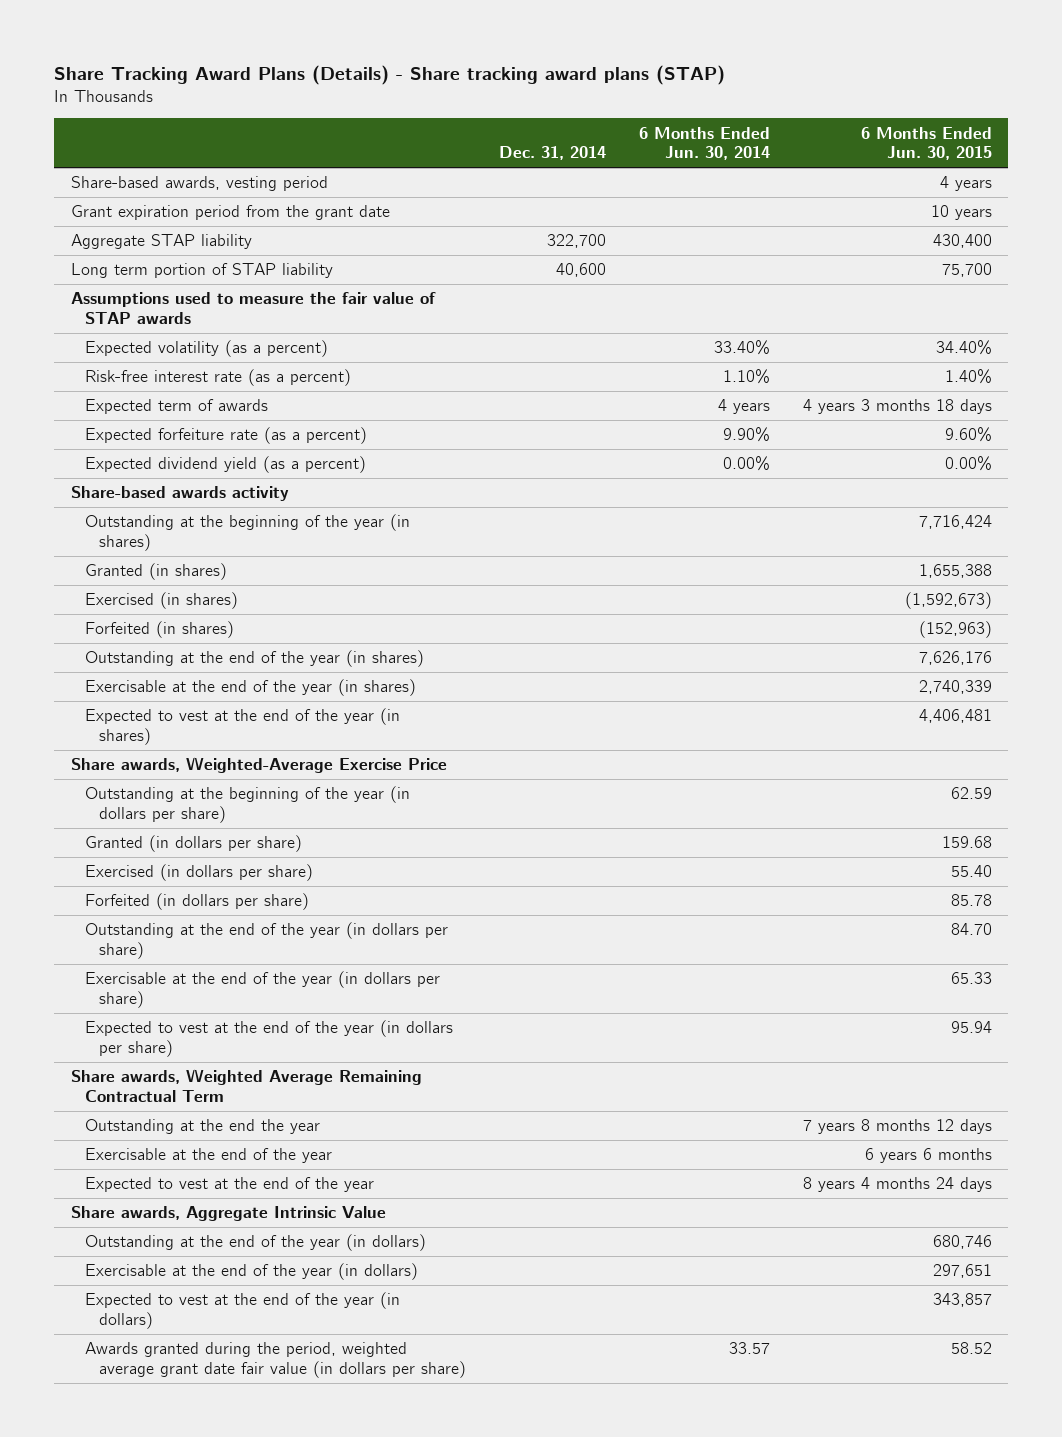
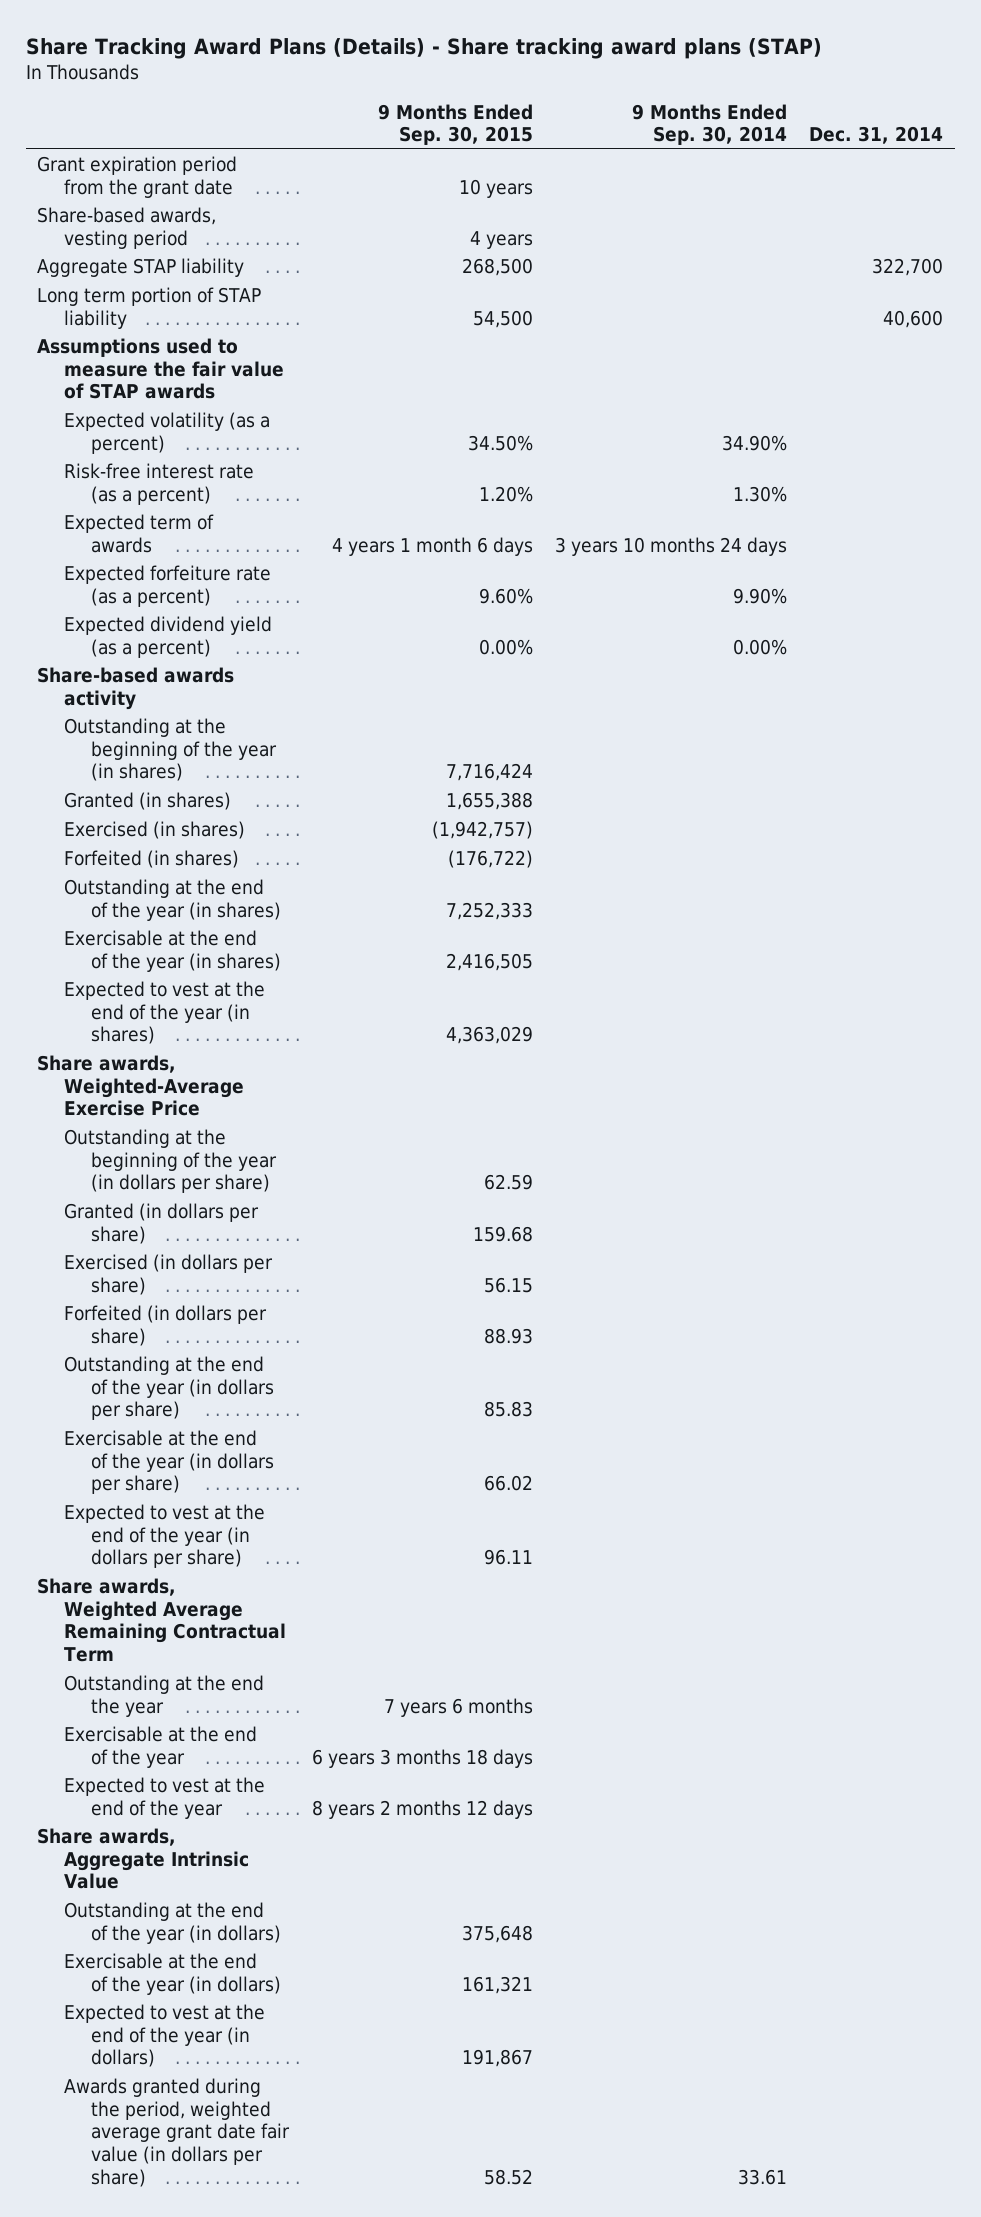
[638,126,770,161] 6 Months Ended Jun. 30, 2014 -> none
[860,126,992,161] 6 Months Ended Jun. 30, 2015 -> none
none -> [377,103,533,146] 9 Months Ended Sep. 30, 2015
none -> [631,103,787,146] 9 Months Ended Sep. 30, 2014
[70,176,328,192] Share-based awards, vesting period -> [37,206,217,249] Share-based awards, vesting period

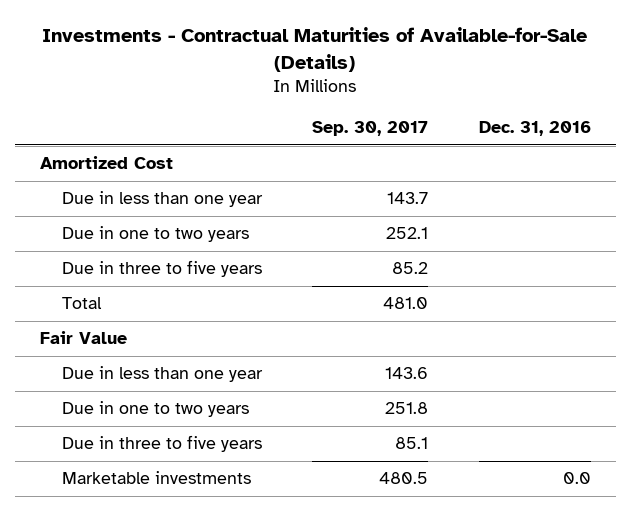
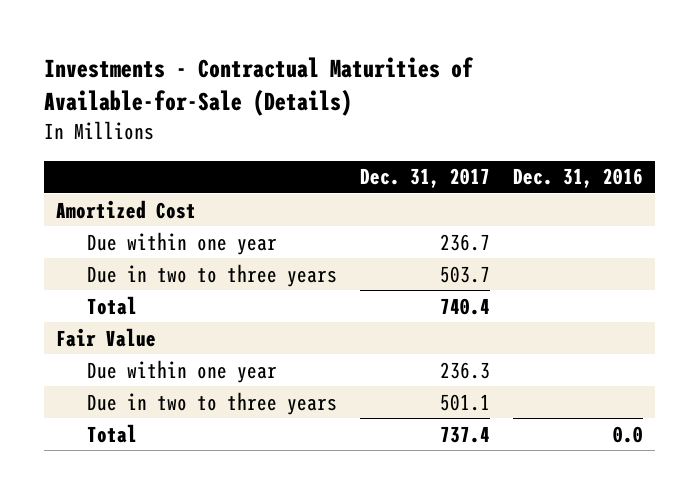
[312,121,429,137] Sep. 30, 2017 -> none
none -> [360,168,491,189] Dec. 31, 2017
[62,260,263,278] Due in three to five years -> none
[62,191,264,208] Due in less than one year -> [87,231,278,255] Due within one year
[62,226,250,243] Due in one to two years -> [87,263,338,287] Due in two to three years
[62,435,263,453] Due in three to five years -> none
[62,366,264,383] Due in less than one year -> [87,359,278,383] Due within one year
[62,401,250,418] Due in one to two years -> [87,391,338,415] Due in two to three years
[62,471,252,485] Marketable investments -> [87,423,138,443] Total

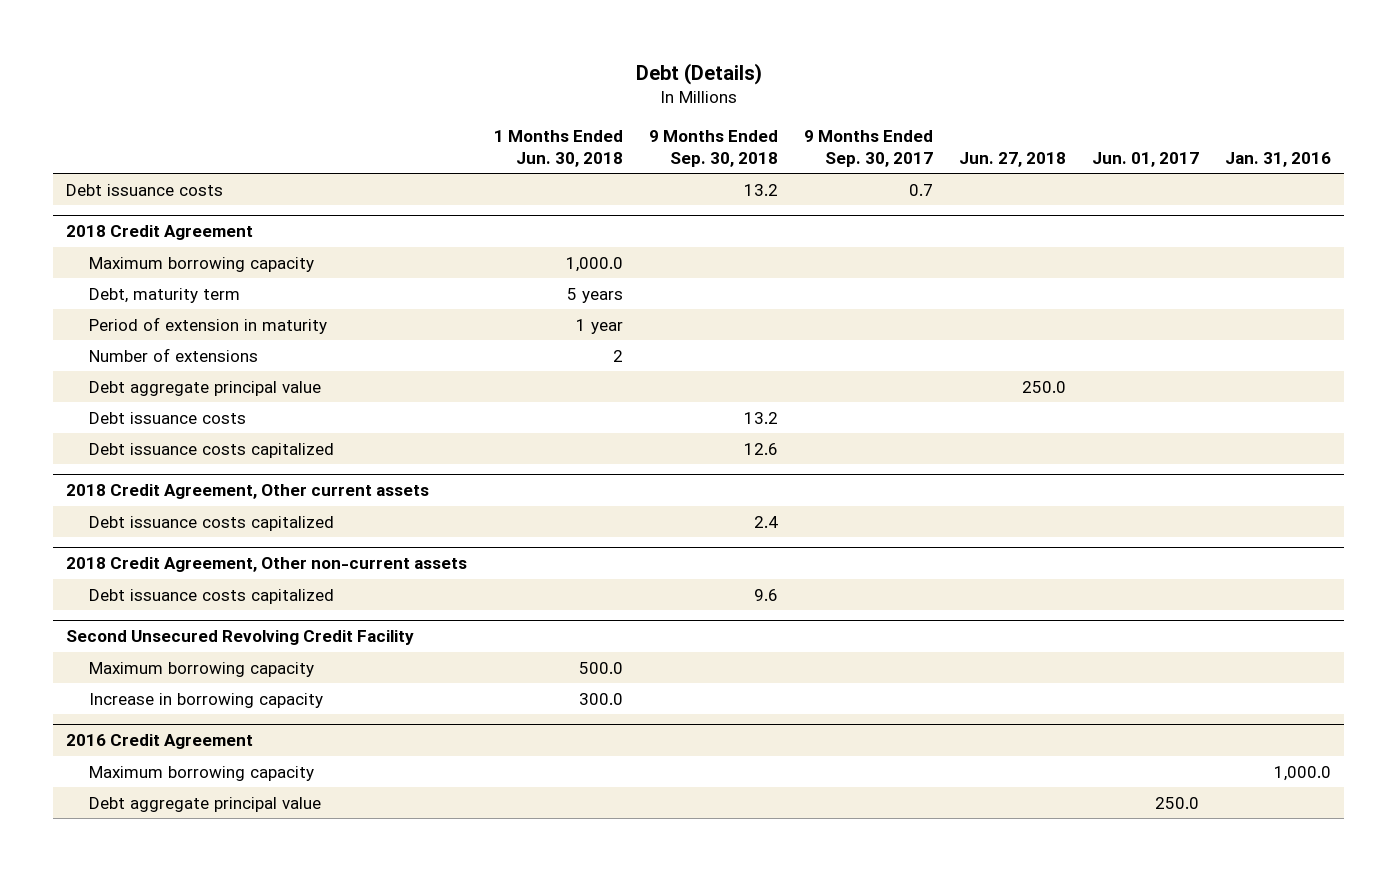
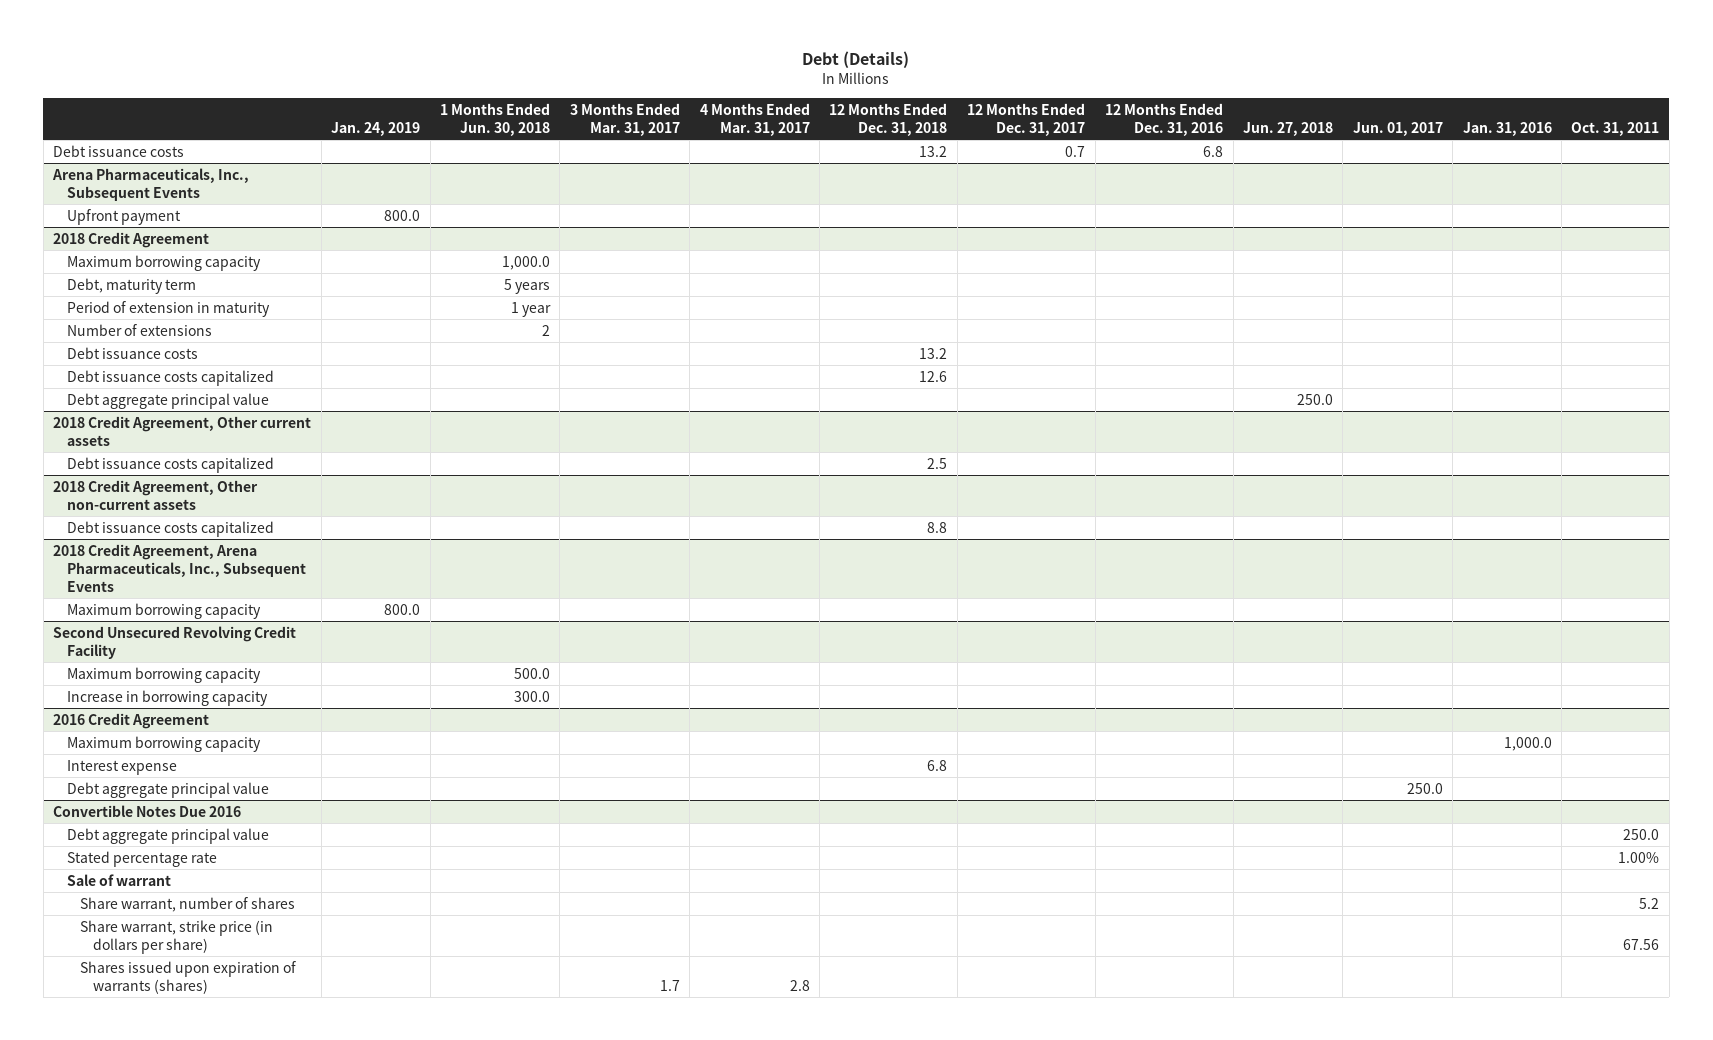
[648,130,778,168] 9 Months Ended Sep. 30, 2018 -> none
[803,130,933,168] 9 Months Ended Sep. 30, 2017 -> none
none -> [331,121,421,136] Jan. 24, 2019
none -> [569,102,680,136] 3 Months Ended Mar. 31, 2017
none -> [699,102,810,136] 4 Months Ended Mar. 31, 2017
none -> [829,102,948,136] 12 Months Ended Dec. 31, 2018
none -> [967,102,1086,136] 12 Months Ended Dec. 31, 2017
none -> [1105,102,1224,136] 12 Months Ended Dec. 31, 2016
none -> [1571,121,1660,136] Oct. 31, 2011
none -> [52,167,250,201] Arena Pharmaceuticals, Inc., Subsequent Events
none -> [66,208,181,225] Upfront payment
[89,380,322,396] Debt aggregate principal value -> [66,392,269,409] Debt aggregate principal value
none -> [53,543,306,592] 2018 Credit Agreement, Arena Pharmaceuticals, Inc., Subsequent Events
none -> [66,602,261,619] Maximum borrowing capacity
none -> [66,759,177,775] Interest expense
none -> [53,804,242,817] Convertible Notes Due 2016
none -> [66,827,269,844] Debt aggregate principal value
none -> [66,850,217,867] Stated percentage rate
none -> [66,873,171,886] Sale of warrant
none -> [80,896,296,912] Share warrant, number of shares
none -> [80,919,274,954] Share warrant, strike price (in dollars per share)
none -> [80,960,297,994] Shares issued upon expiration of warrants (shares)

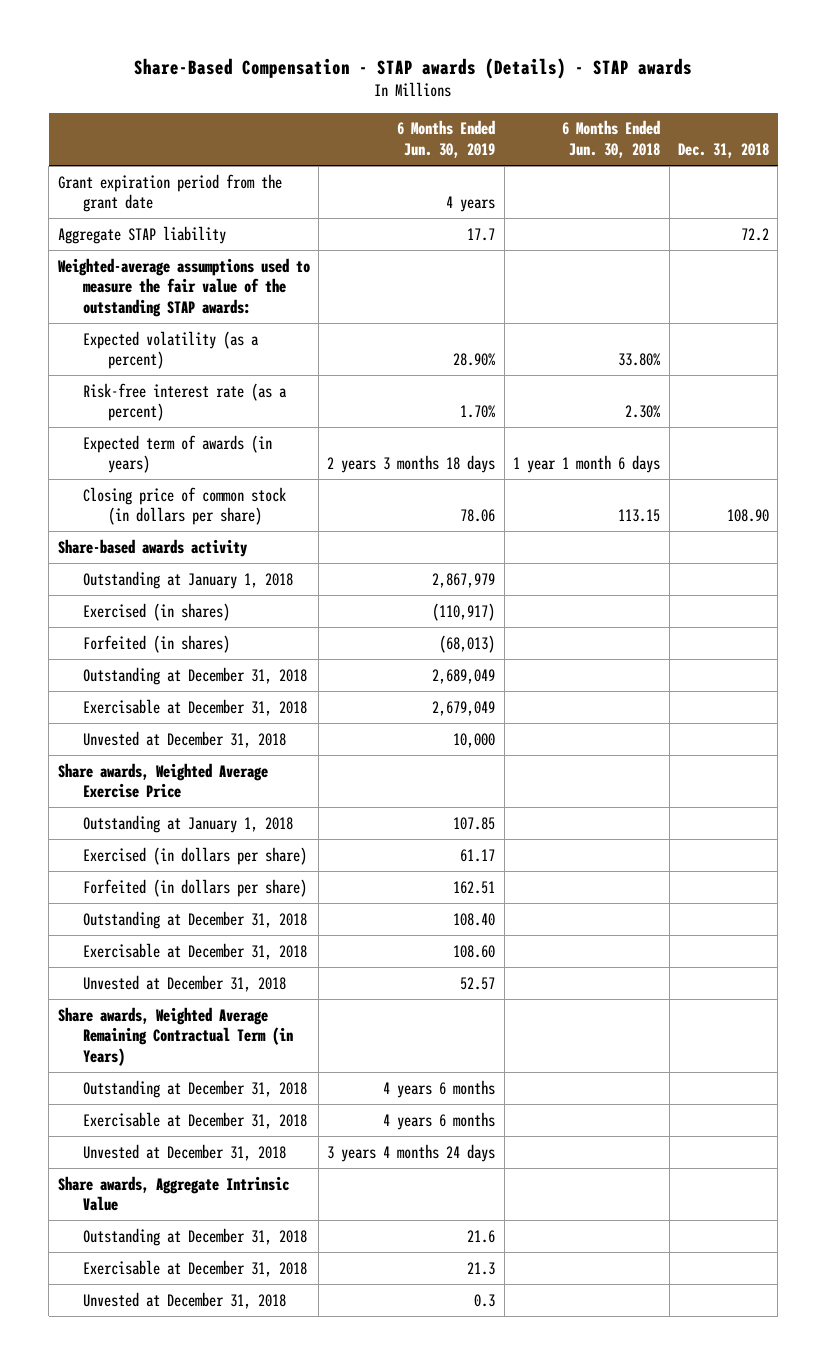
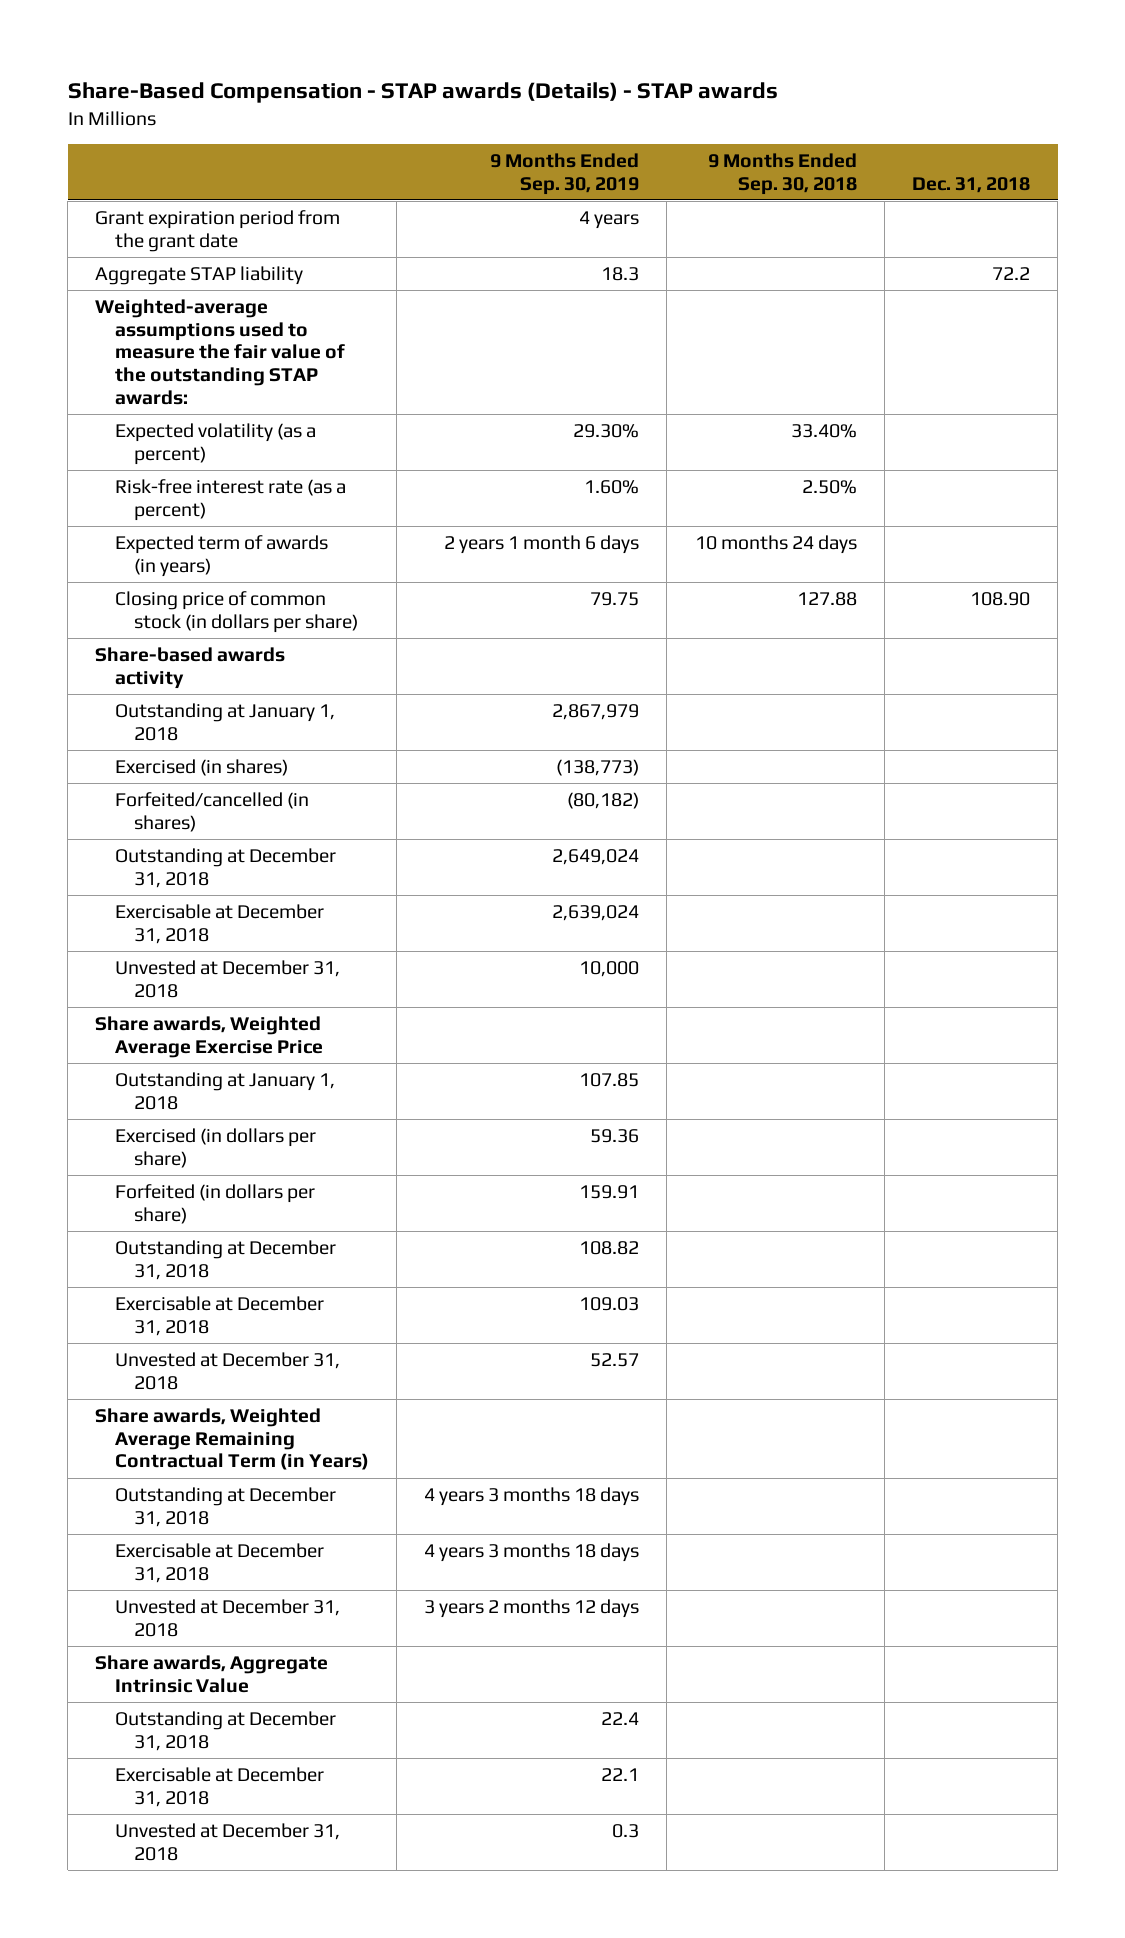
[397,120,496,158] 6 Months Ended Jun. 30, 2019 -> none
[562,120,661,158] 6 Months Ended Jun. 30, 2018 -> none
none -> [490,153,640,195] 9 Months Ended Sep. 30, 2019
none -> [707,153,857,195] 9 Months Ended Sep. 30, 2018
[82,634,230,653] Forfeited (in shares) -> [114,791,309,832] Forfeited/cancelled (in shares)

